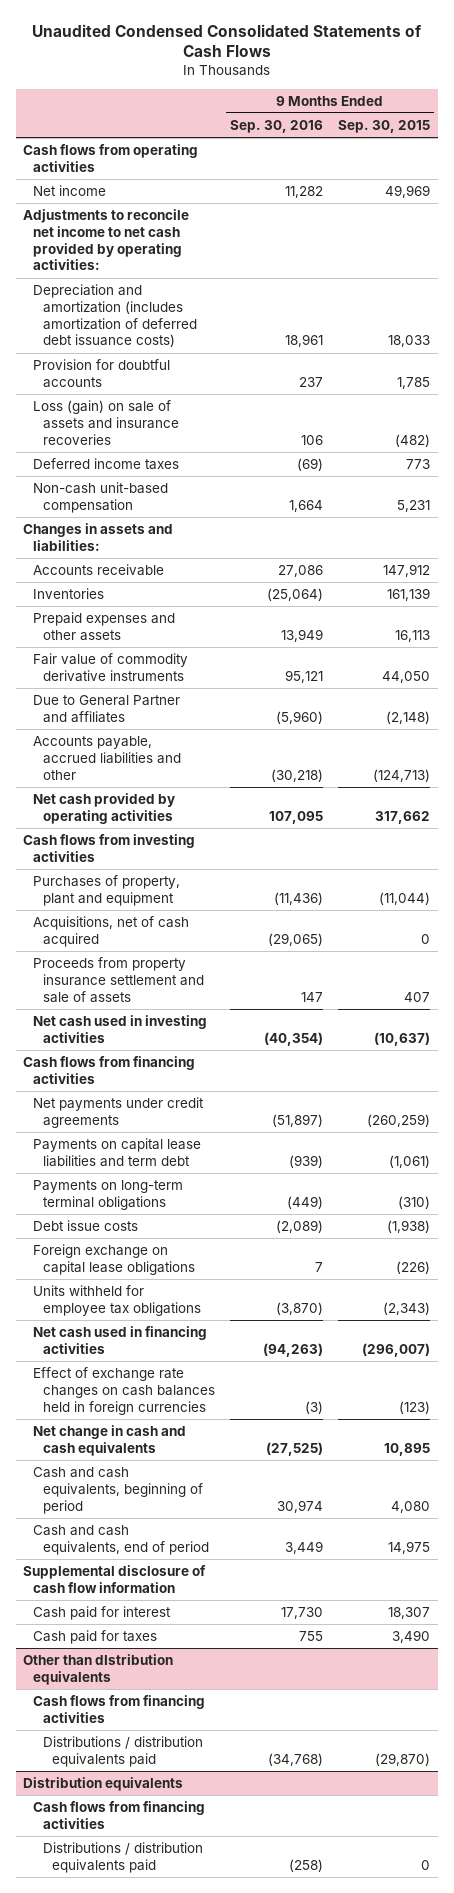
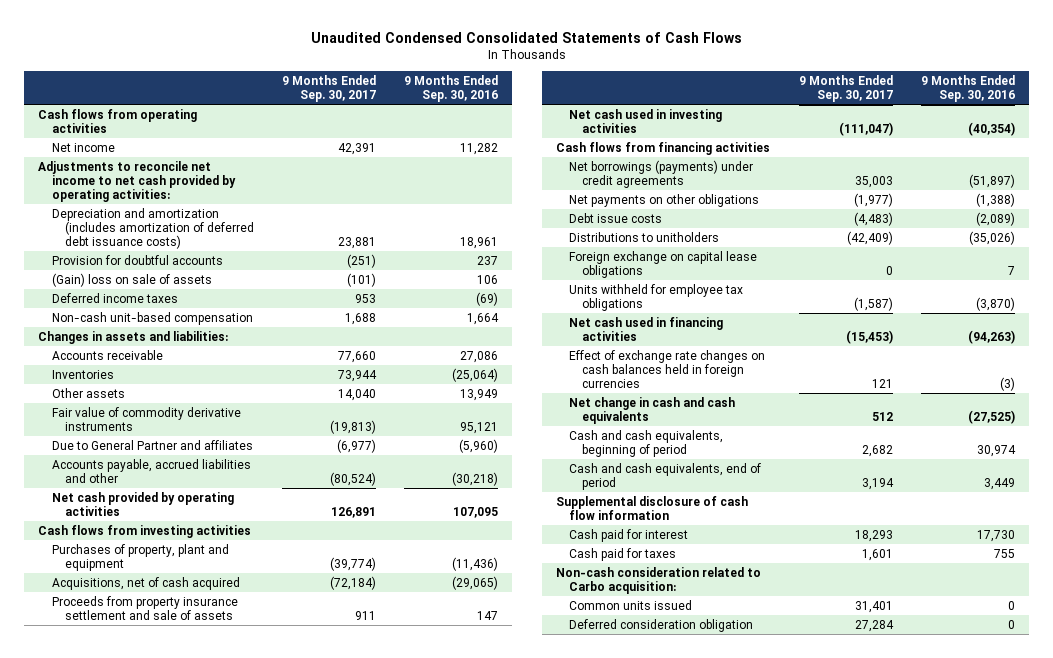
[338,119,431,133] Sep. 30, 2015 -> none
none -> [281,74,376,102] 9 Months Ended Sep. 30, 2017
[33,399,179,445] Loss (gain) on sale of assets and insurance recoveries -> [51,272,212,287] (Gain) loss on sale of assets
[33,611,176,641] Prepaid expenses and other assets -> [51,387,125,398] Other assets
[33,1137,202,1167] Payments on capital lease liabilities and term debt -> none
[33,1179,184,1210] Payments on long-term terminal obligations -> none
[33,1096,205,1128] Net payments under credit agreements -> [568,159,753,188] Net borrowings (payments) under credit agreements
none -> [568,193,759,207] Net payments on other obligations
none -> [568,231,719,242] Distributions to unitholders
[23,1653,174,1685] Other than dIstribution equivalents -> none
[33,1694,206,1723] Cash flows from financing activities -> none
[42,1735,203,1767] Distributions / distribution equivalents paid -> none
[23,1776,184,1791] Distribution equivalents -> none
[33,1800,206,1829] Cash flows from financing activities -> none
[42,1841,203,1873] Distributions / distribution equivalents paid -> none
none -> [555,566,761,594] Non-cash consideration related to Carbo acquisition:
none -> [568,599,692,610] Common units issued
none -> [568,618,753,632] Deferred consideration obligation

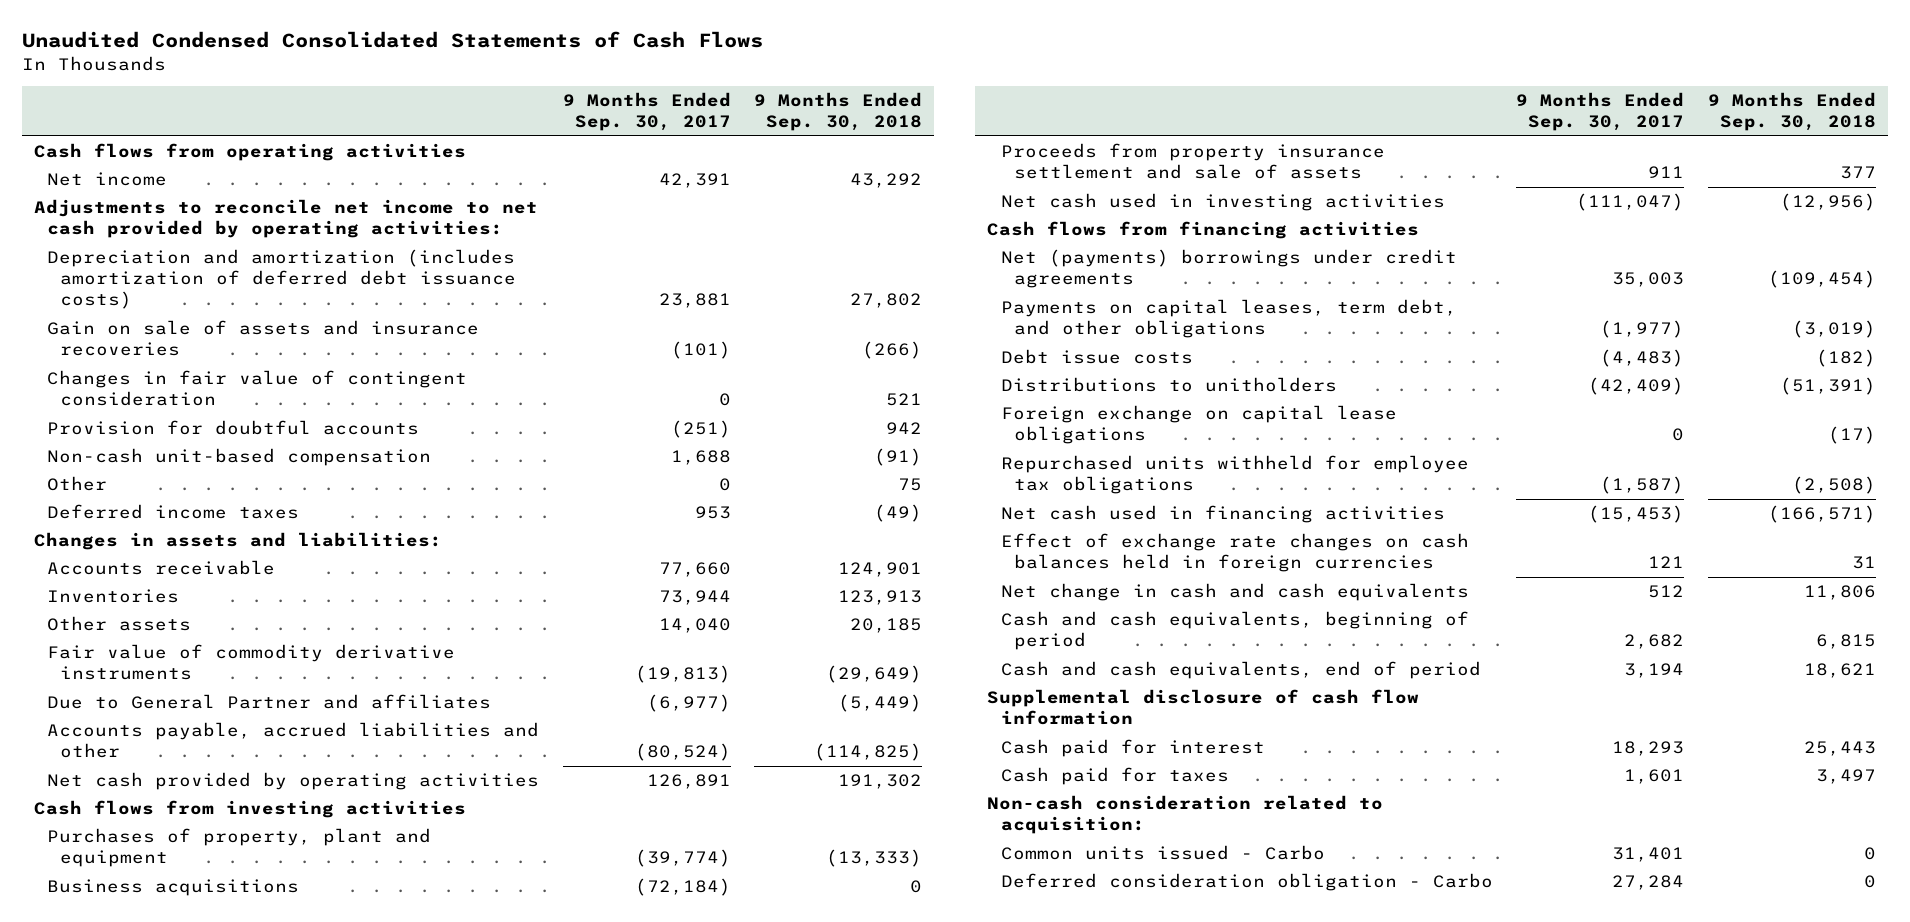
[403,74,498,102] 9 Months Ended Sep. 30, 2016 -> none
none -> [754,92,923,132] 9 Months Ended Sep. 30, 2018
none -> [46,319,479,357] Gain on sale of assets and insurance recoveries
none -> [46,369,467,407] Changes in fair value of contingent consideration
[51,272,212,287] (Gain) loss on sale of assets -> none
none -> [46,475,107,491] Other
[51,292,178,303] Deferred income taxes -> [46,503,299,519] Deferred income taxes
[51,576,240,590] Acquisitions, net of cash acquired -> [46,878,299,896] Business acquisitions
[568,159,753,188] Net borrowings (payments) under credit agreements -> [1000,248,1457,289] Net (payments) borrowings under credit agreements
[568,193,759,207] Net payments on other obligations -> [1000,298,1457,339] Payments on capital leases, term debt, and other obligations
[568,283,743,311] Units withheld for employee tax obligations -> [1000,454,1469,495] Repurchased units withheld for employee tax obligations
[555,566,761,594] Non-cash consideration related to Carbo acquisition: -> [987,794,1384,835] Non-cash consideration related to acquisition:
[568,599,692,610] Common units issued -> [1000,844,1325,860] Common units issued - Carbo
[568,618,753,632] Deferred consideration obligation -> [1000,872,1493,891] Deferred consideration obligation - Carbo

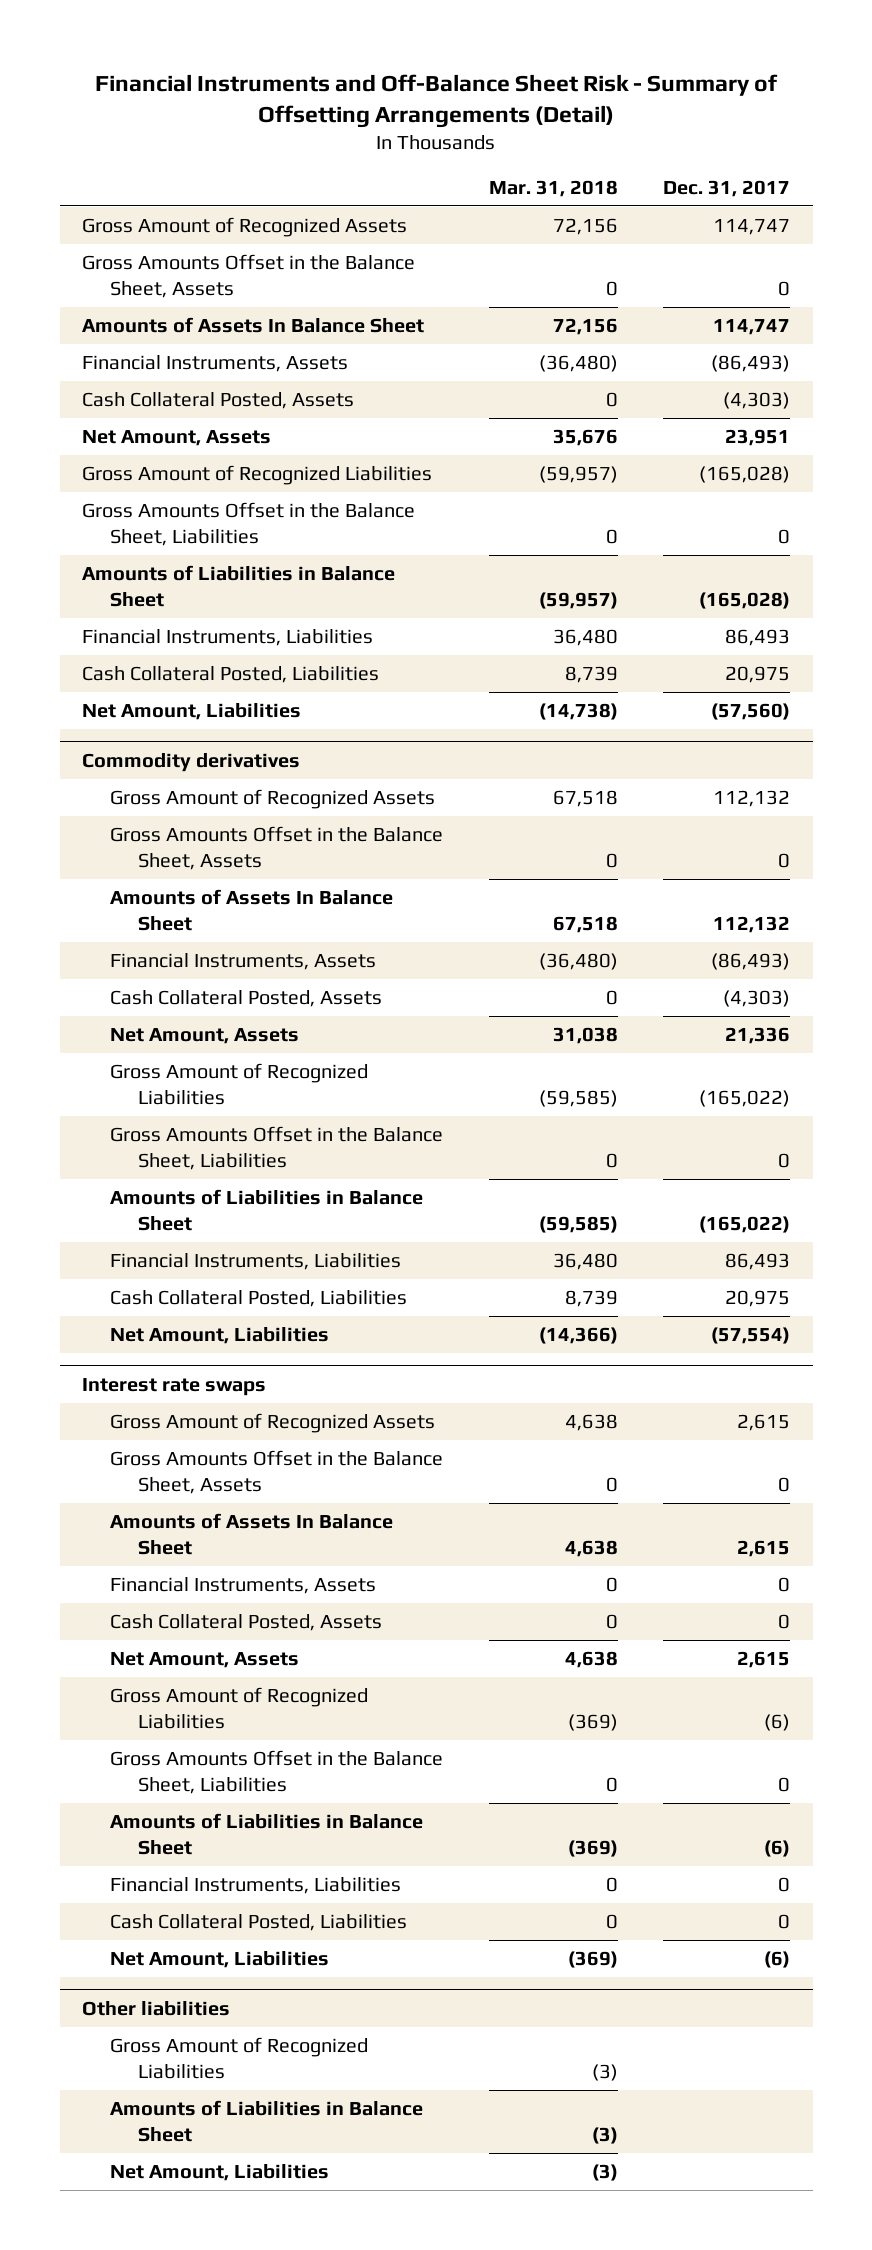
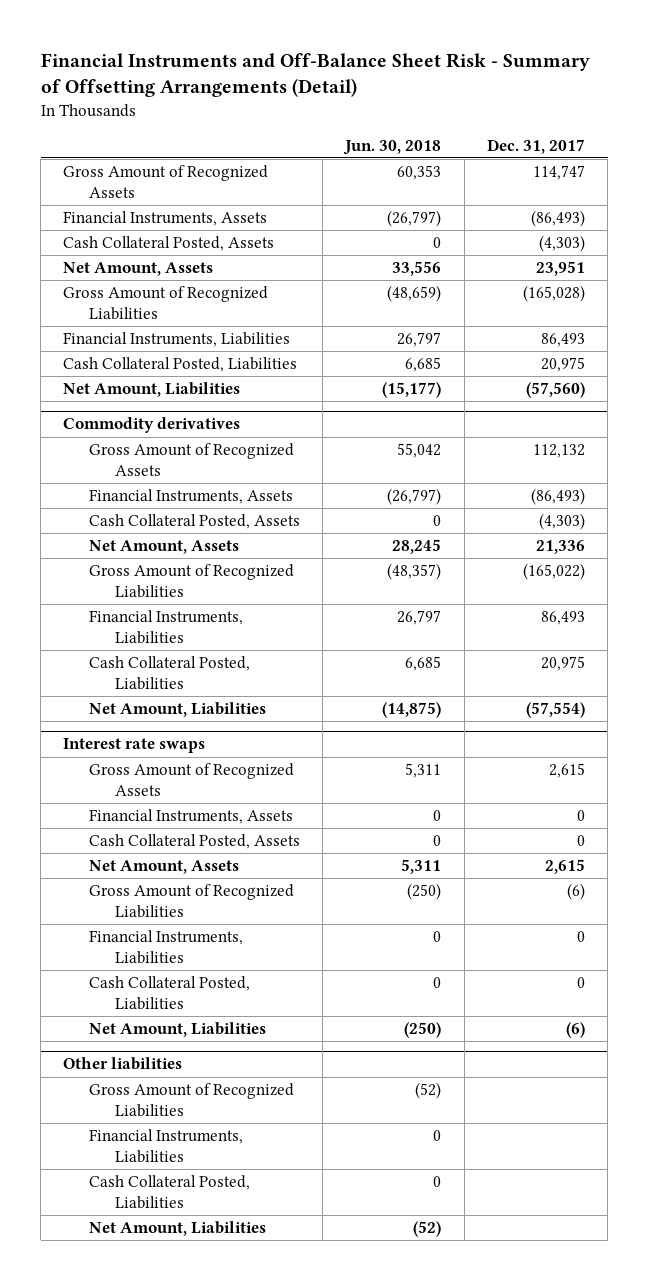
[488,179,618,197] Mar. 31, 2018 -> none
none -> [343,139,442,155] Jun. 30, 2018
[82,253,416,298] Gross Amounts Offset in the Balance Sheet, Assets -> none
[82,316,425,333] Amounts of Assets In Balance Sheet -> none
[82,501,416,546] Gross Amounts Offset in the Balance Sheet, Liabilities -> none
[82,564,396,607] Amounts of Liabilities in Balance Sheet -> none
[110,825,444,870] Gross Amounts Offset in the Balance Sheet, Assets -> none
[110,888,394,931] Amounts of Assets In Balance Sheet -> none
[110,1125,444,1170] Gross Amounts Offset in the Balance Sheet, Liabilities -> none
[110,1188,424,1231] Amounts of Liabilities in Balance Sheet -> none
[110,1449,444,1494] Gross Amounts Offset in the Balance Sheet, Assets -> none
[110,1512,394,1555] Amounts of Assets In Balance Sheet -> none
[110,1749,444,1794] Gross Amounts Offset in the Balance Sheet, Liabilities -> none
[110,1812,424,1855] Amounts of Liabilities in Balance Sheet -> none
[110,2099,424,2142] Amounts of Liabilities in Balance Sheet -> none
none -> [88,1129,243,1163] Financial Instruments, Liabilities
none -> [88,1175,250,1209] Cash Collateral Posted, Liabilities

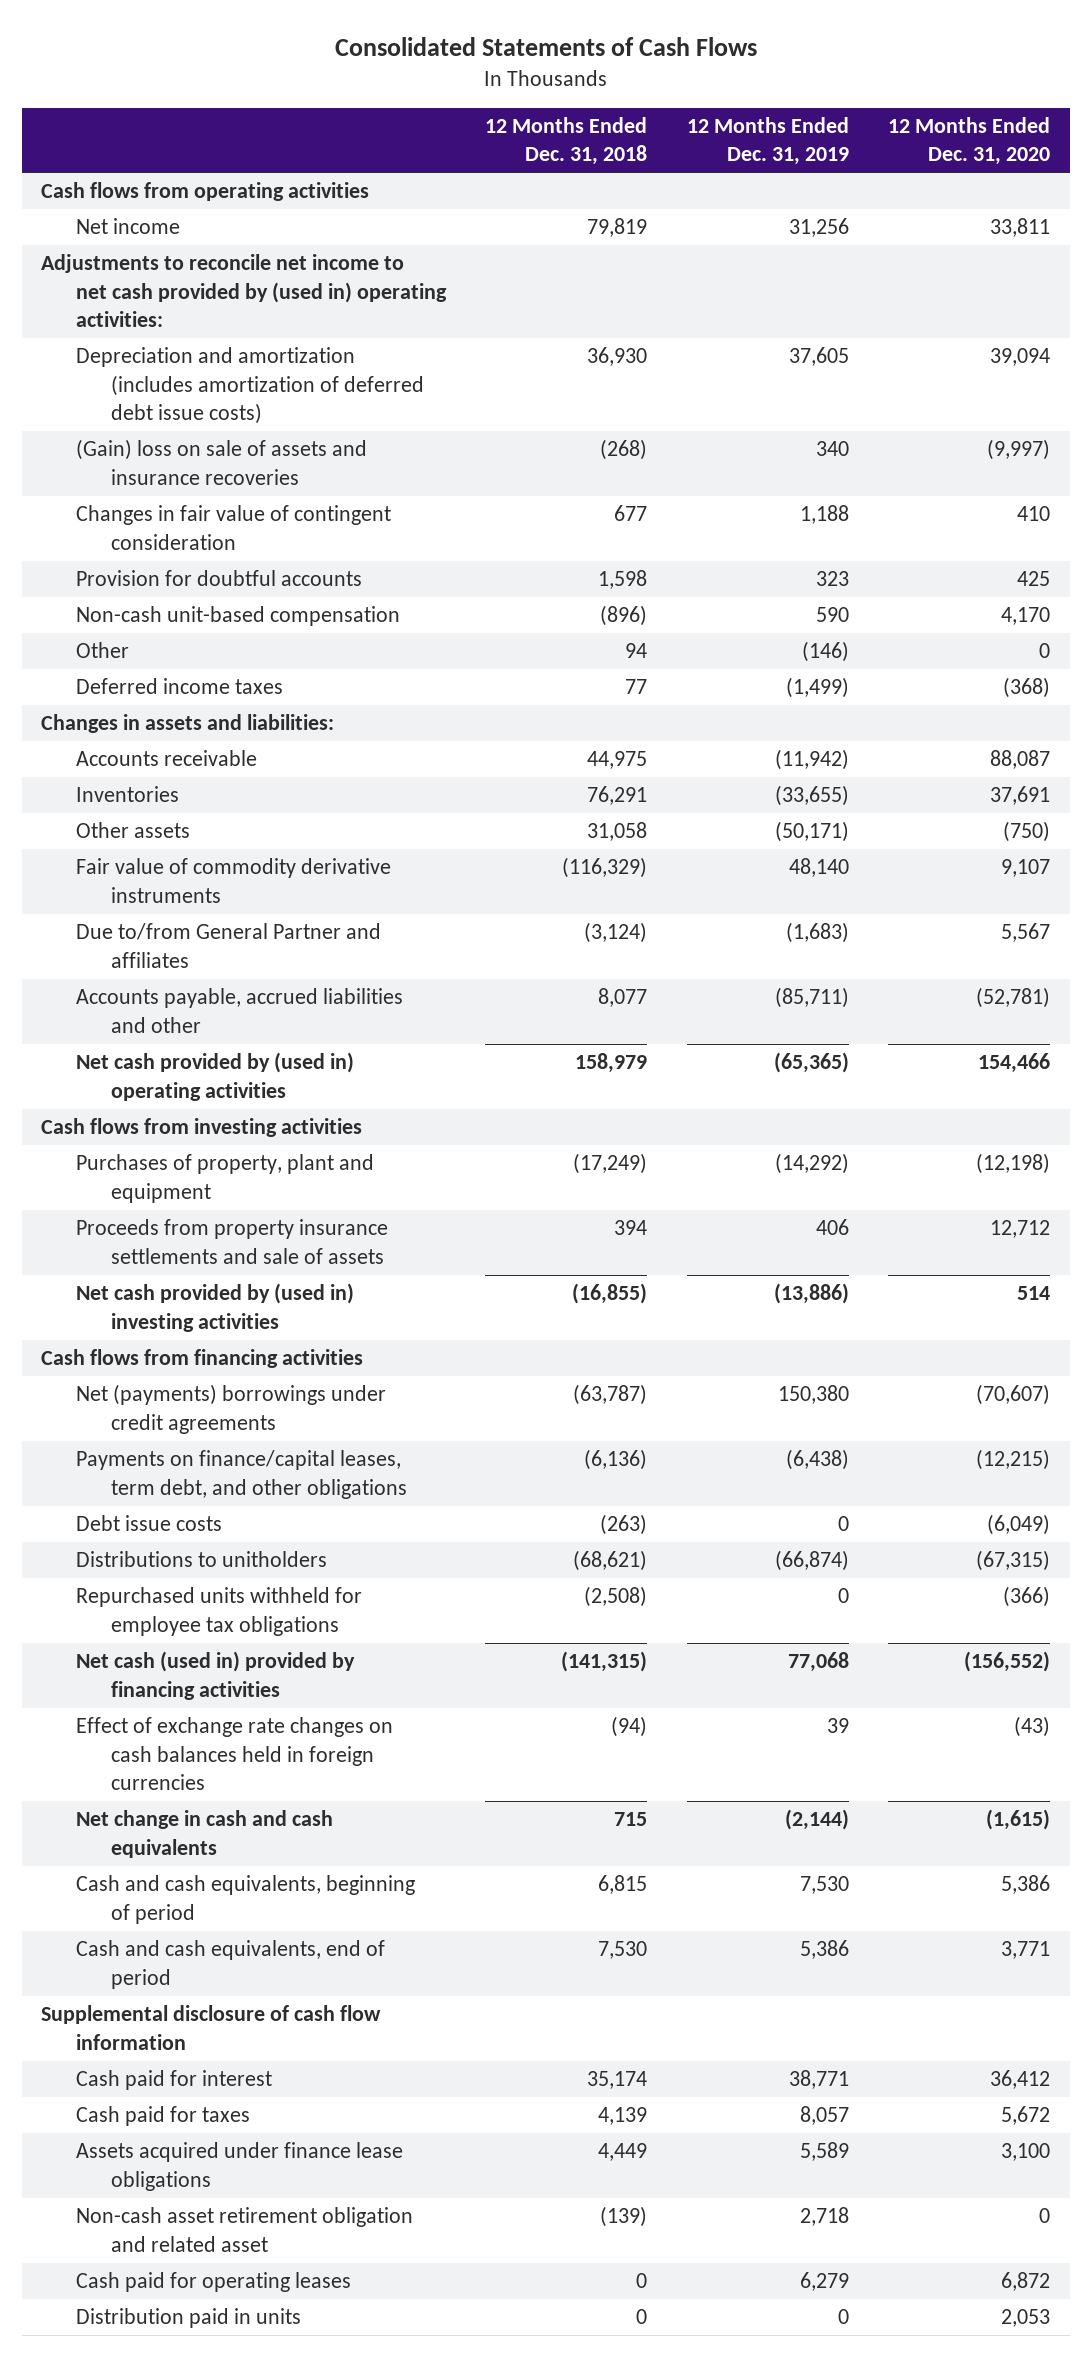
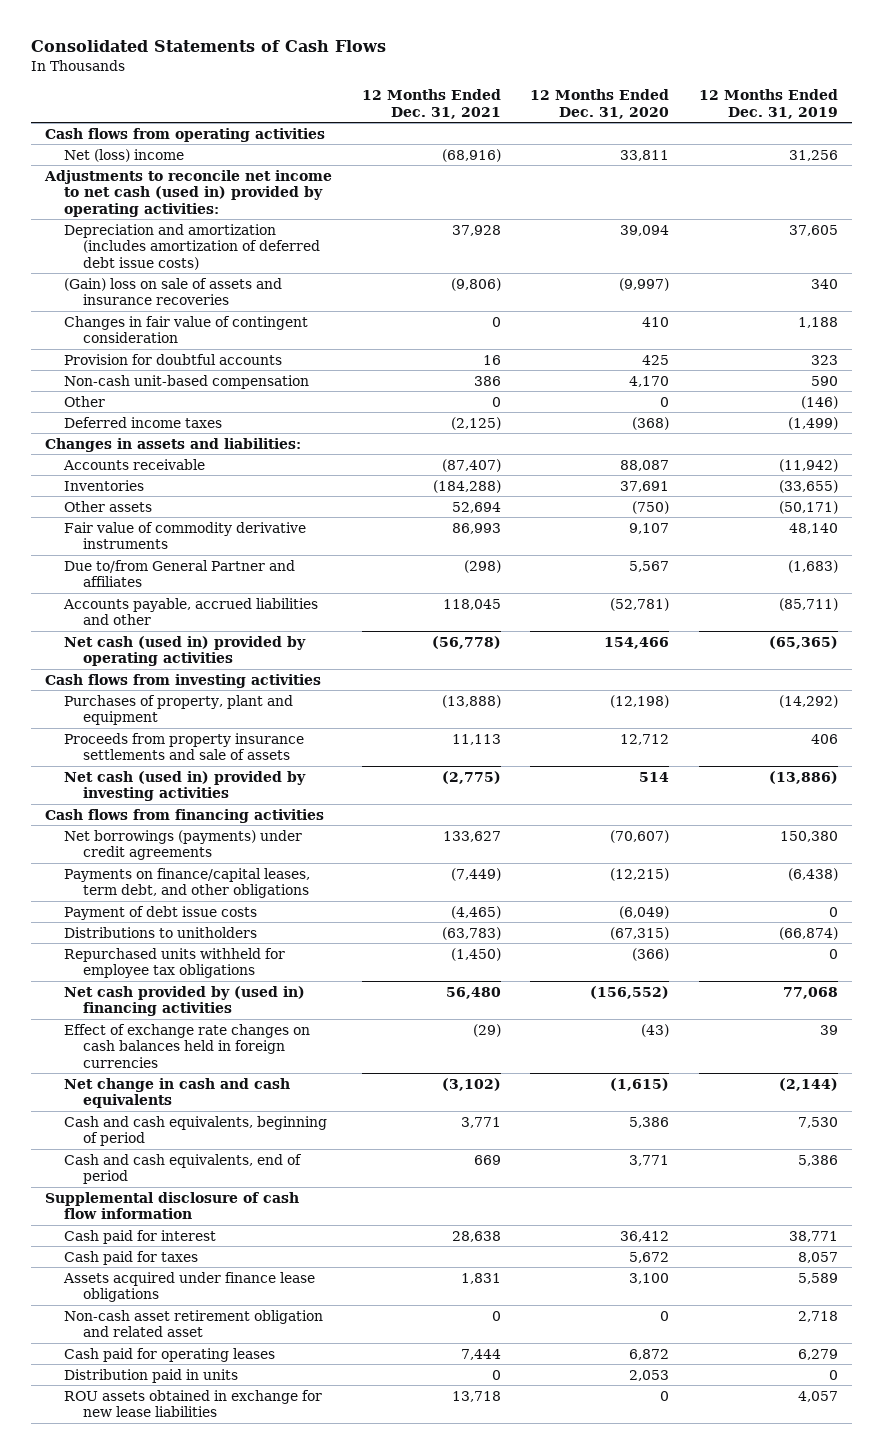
[485,117,648,166] 12 Months Ended Dec. 31, 2018 -> none
none -> [361,89,501,119] 12 Months Ended Dec. 31, 2021
[76,218,181,235] Net income -> [64,148,185,162] Net (loss) income
[41,254,448,327] Adjustments to reconcile net income to net cash provided by (used in) operating activities: -> [44,169,333,217] Adjustments to reconcile net income to net cash (used in) provided by operating activities:
[76,1052,355,1101] Net cash provided by (used in) operating activities -> [64,635,307,667] Net cash (used in) provided by operating activities
[76,1283,355,1332] Net cash provided by (used in) investing activities -> [64,770,307,802] Net cash (used in) provided by investing activities
[76,1384,387,1434] Net (payments) borrowings under credit agreements -> [64,829,303,861] Net borrowings (payments) under credit agreements
[76,1515,223,1532] Debt issue costs -> [64,905,258,920] Payment of debt issue costs
[76,1651,356,1700] Net cash (used in) provided by financing activities -> [64,985,306,1017] Net cash provided by (used in) financing activities
none -> [64,1389,323,1418] ROU assets obtained in exchange for new lease liabilities

